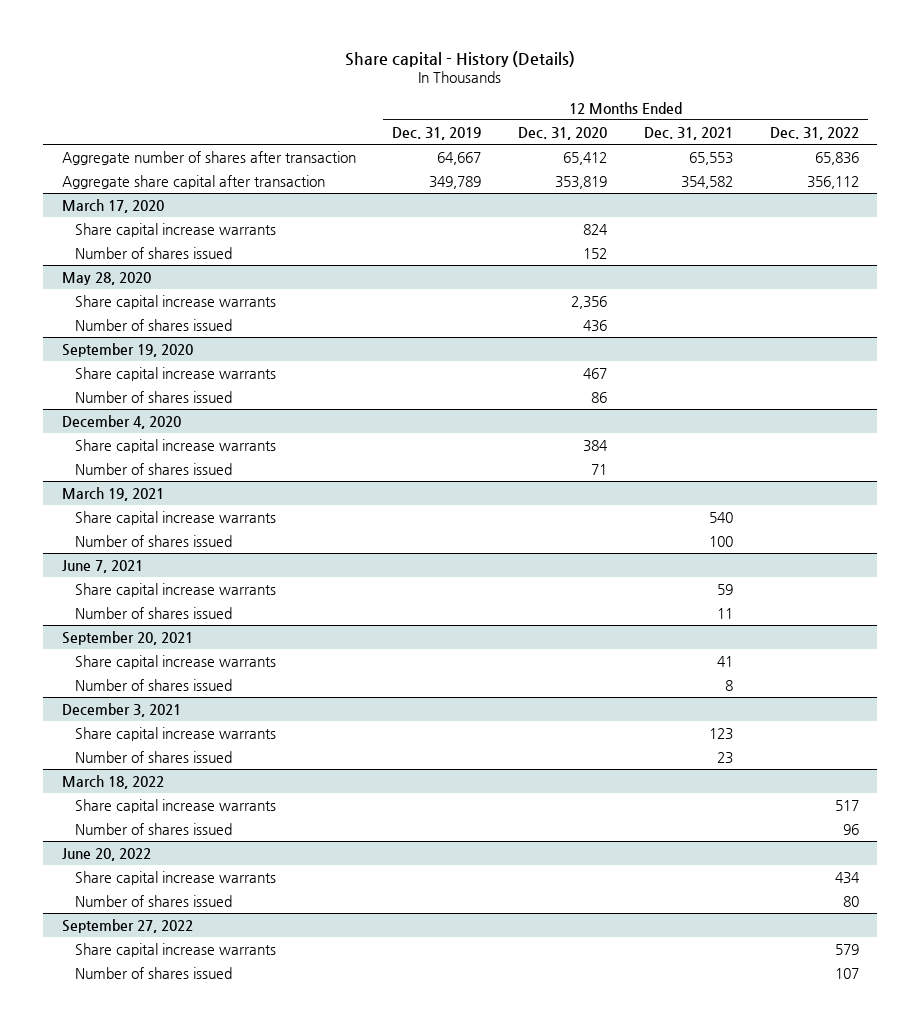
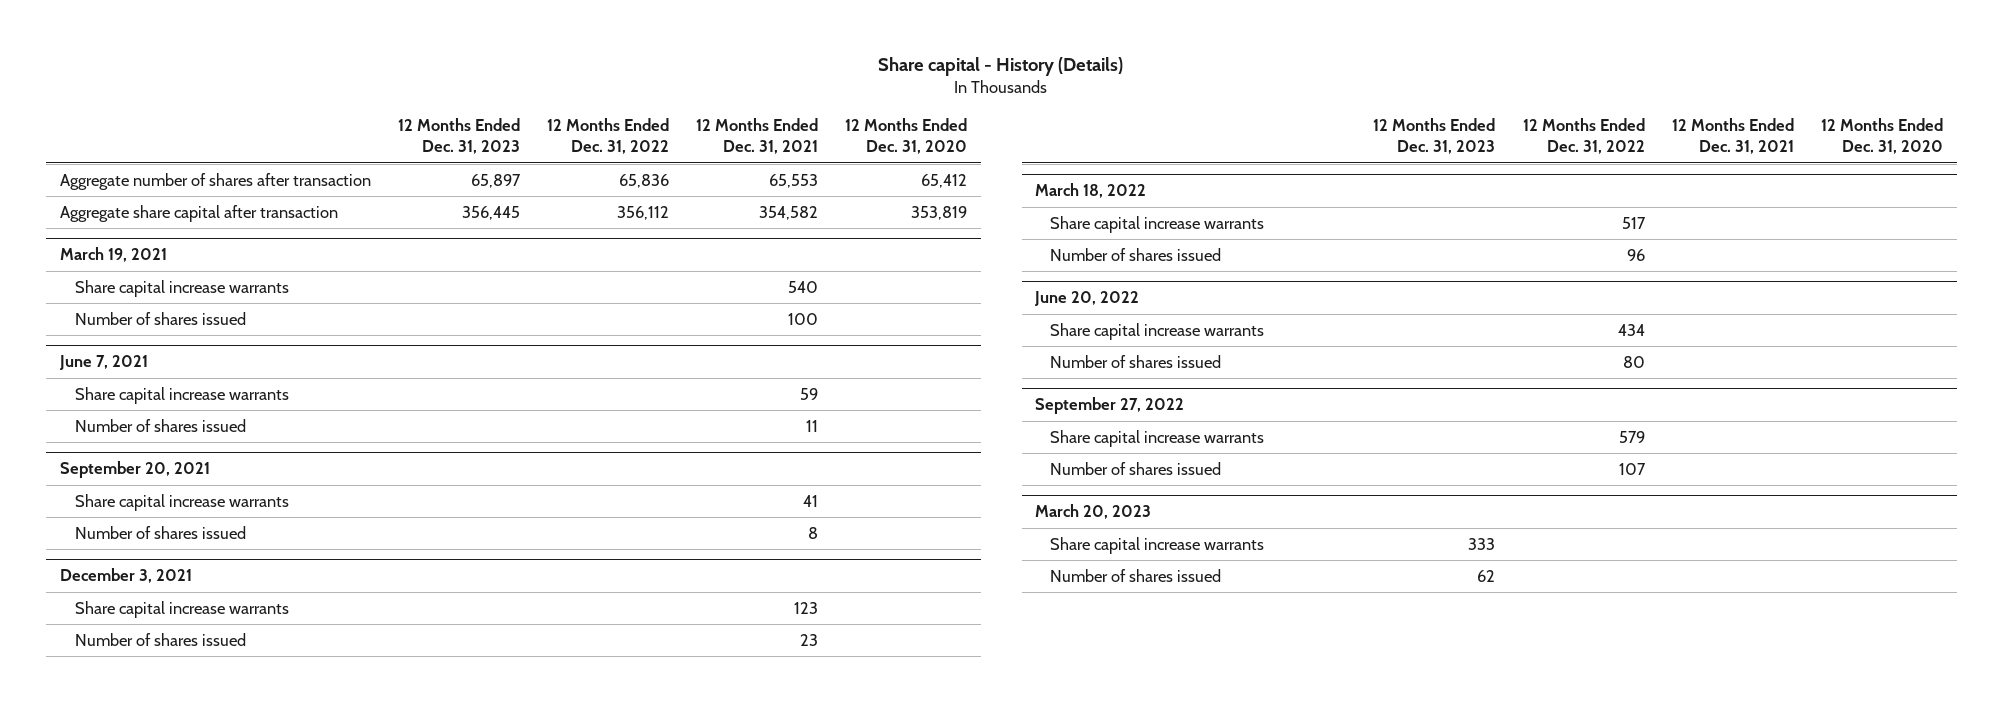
[392,126,482,140] Dec. 31, 2019 -> none
none -> [397,118,520,155] 12 Months Ended Dec. 31, 2023
[61,198,164,213] March 17, 2020 -> none
[75,222,277,237] Share capital increase warrants -> none
[75,246,233,259] Number of shares issued -> none
[61,271,151,285] May 28, 2020 -> none
[75,294,277,309] Share capital increase warrants -> none
[75,318,233,331] Number of shares issued -> none
[61,342,193,357] September 19, 2020 -> none
[75,366,277,381] Share capital increase warrants -> none
[75,390,233,403] Number of shares issued -> none
[61,414,181,429] December 4, 2020 -> none
[75,438,277,453] Share capital increase warrants -> none
[75,462,233,475] Number of shares issued -> none
none -> [1035,504,1152,520] March 20, 2023
none -> [1050,536,1265,554] Share capital increase warrants
none -> [1050,568,1222,582] Number of shares issued

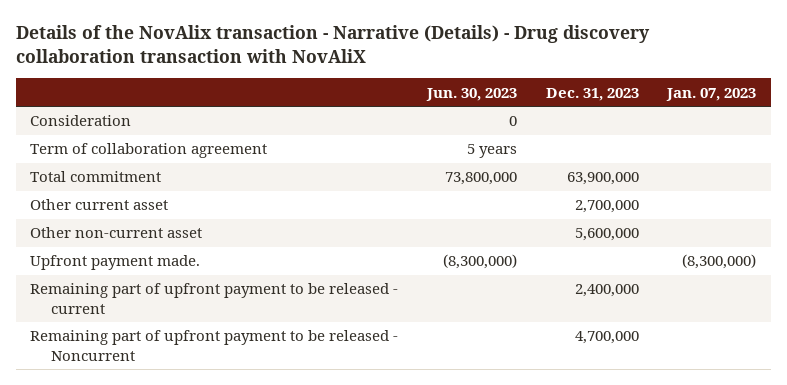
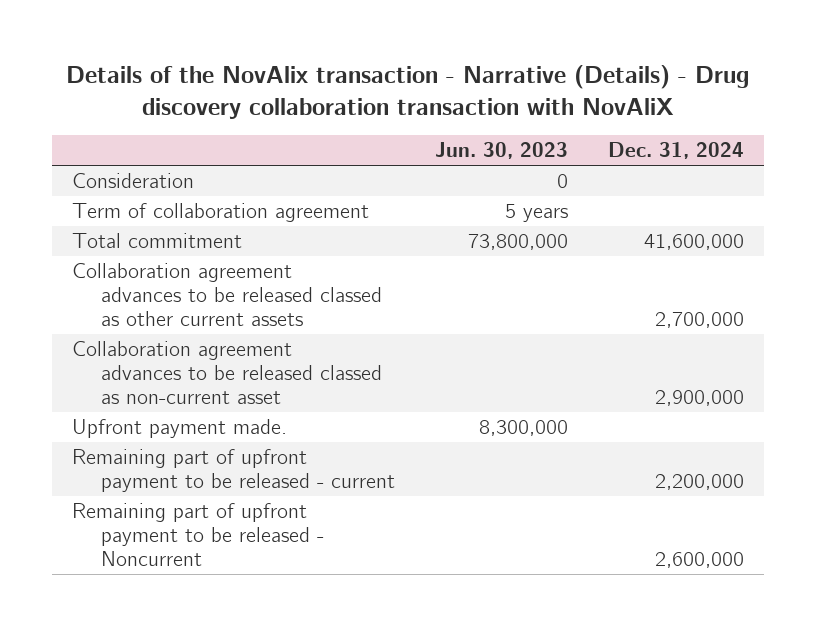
[545,87,639,101] Dec. 31, 2023 -> none
[666,87,757,101] Jan. 07, 2023 -> none
none -> [608,142,745,160] Dec. 31, 2024
[30,199,169,211] Other current asset -> none
[30,227,203,239] Other non-current asset -> none
none -> [71,263,383,326] Collaboration agreement advances to be released classed as other current assets
none -> [71,341,383,404] Collaboration agreement advances to be released classed as non-current asset
[442,254,517,270] (8,300,000) -> [479,420,569,437] 8,300,000

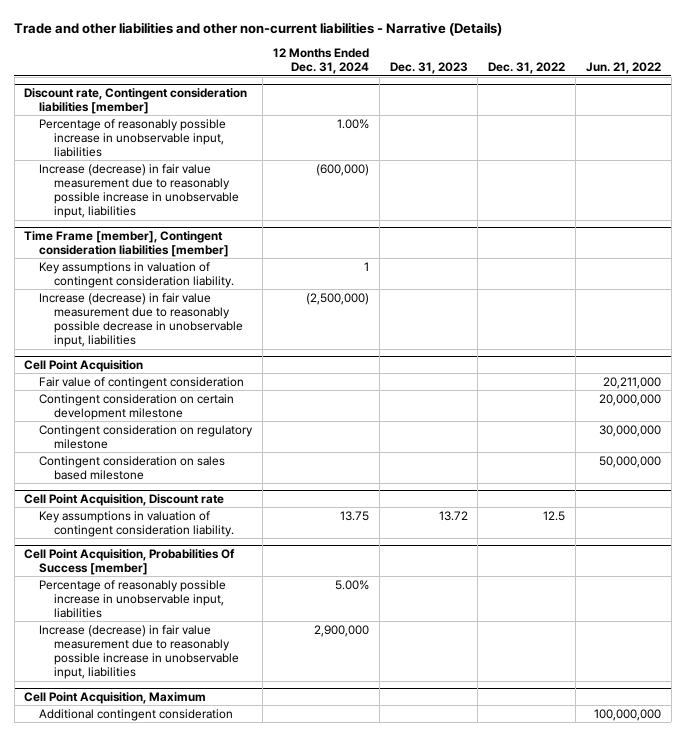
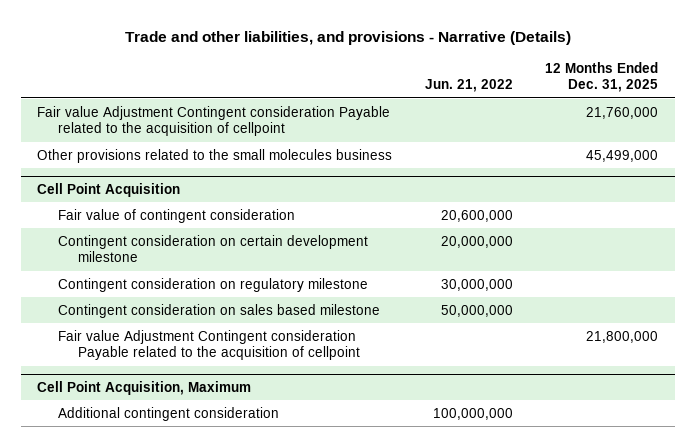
[14,21,503,36] Trade and other liabilities and other non-current liabilities - Narrative (Details) -> [124,30,571,45] Trade and other liabilities, and provisions - Narrative (Details)
[272,48,369,75] 12 Months Ended Dec. 31, 2024 -> none
[389,62,468,75] Dec. 31, 2023 -> none
[488,62,566,75] Dec. 31, 2022 -> none
none -> [545,61,659,93] 12 Months Ended Dec. 31, 2025
[24,87,248,114] Discount rate, Contingent consideration liabilities [member] -> none
[39,118,227,158] Percentage of reasonably possible increase in unobservable input, liabilities -> none
[39,163,240,219] Increase (decrease) in fair value measurement due to reasonably possible increase in unobservable input, liabilities -> none
[24,230,230,257] Time Frame [member], Contingent consideration liabilities [member] -> none
[39,261,235,288] Key assumptions in valuation of contingent consideration liability. -> none
[39,292,244,348] Increase (decrease) in fair value measurement due to reasonably possible decrease in unobservable input, liabilities -> none
none -> [37,105,391,137] Fair value Adjustment Contingent consideration Payable related to the acquisition of cellpoint
none -> [37,148,393,163] Other provisions related to the small molecules business
[602,376,661,389] 20,211,000 -> [440,209,513,222] 20,600,000
[24,493,225,506] Cell Point Acquisition, Discount rate -> none
[39,510,235,537] Key assumptions in valuation of contingent consideration liability. -> none
[24,548,236,575] Cell Point Acquisition, Probabilities Of Success [member] -> none
[39,579,227,619] Percentage of reasonably possible increase in unobservable input, liabilities -> none
[39,624,240,680] Increase (decrease) in fair value measurement due to reasonably possible increase in unobservable input, liabilities -> none
none -> [57,329,361,361] Fair value Adjustment Contingent consideration Payable related to the acquisition of cellpoint

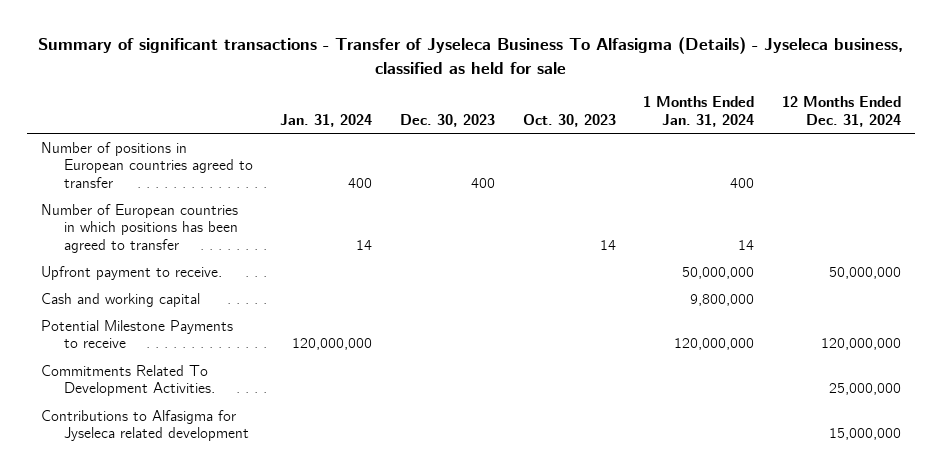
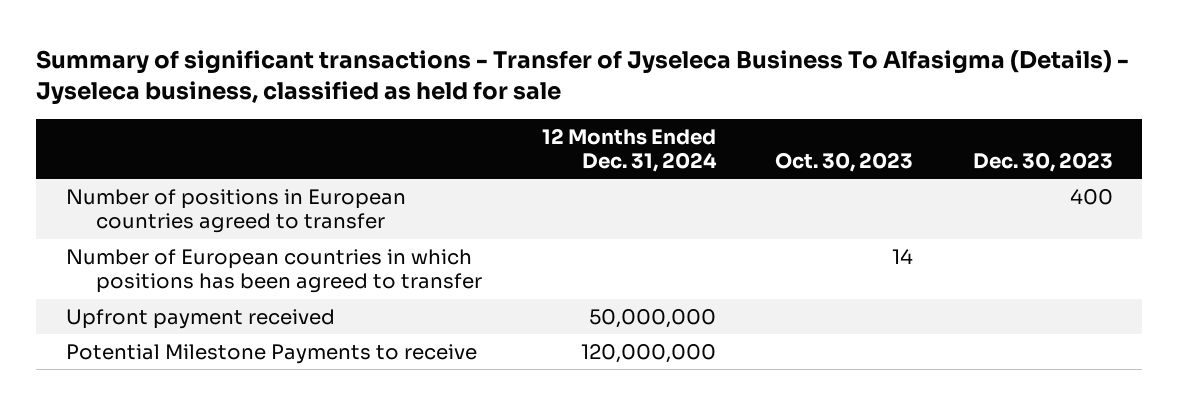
[280,113,373,127] Jan. 31, 2024 -> none
[643,96,755,127] 1 Months Ended Jan. 31, 2024 -> none
[40,292,200,307] Cash and working capital -> none
[40,265,222,280] Upfront payment to receive. -> [66,308,336,329] Upfront payment received
[40,364,215,397] Commitments Related To Development Activities. -> none
[40,409,249,442] Contributions to Alfasigma for Jyseleca related development -> none

